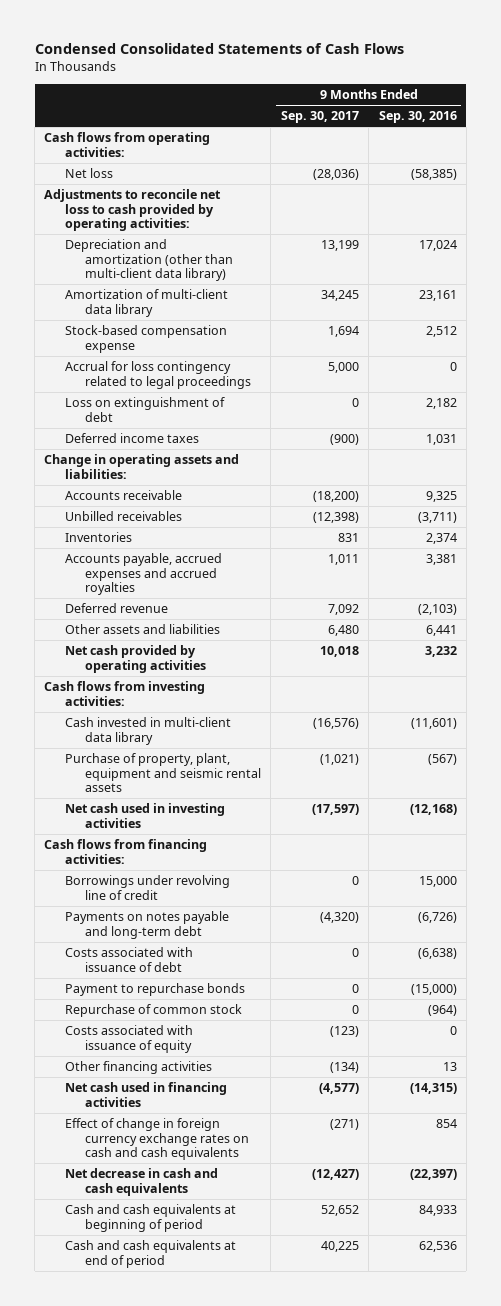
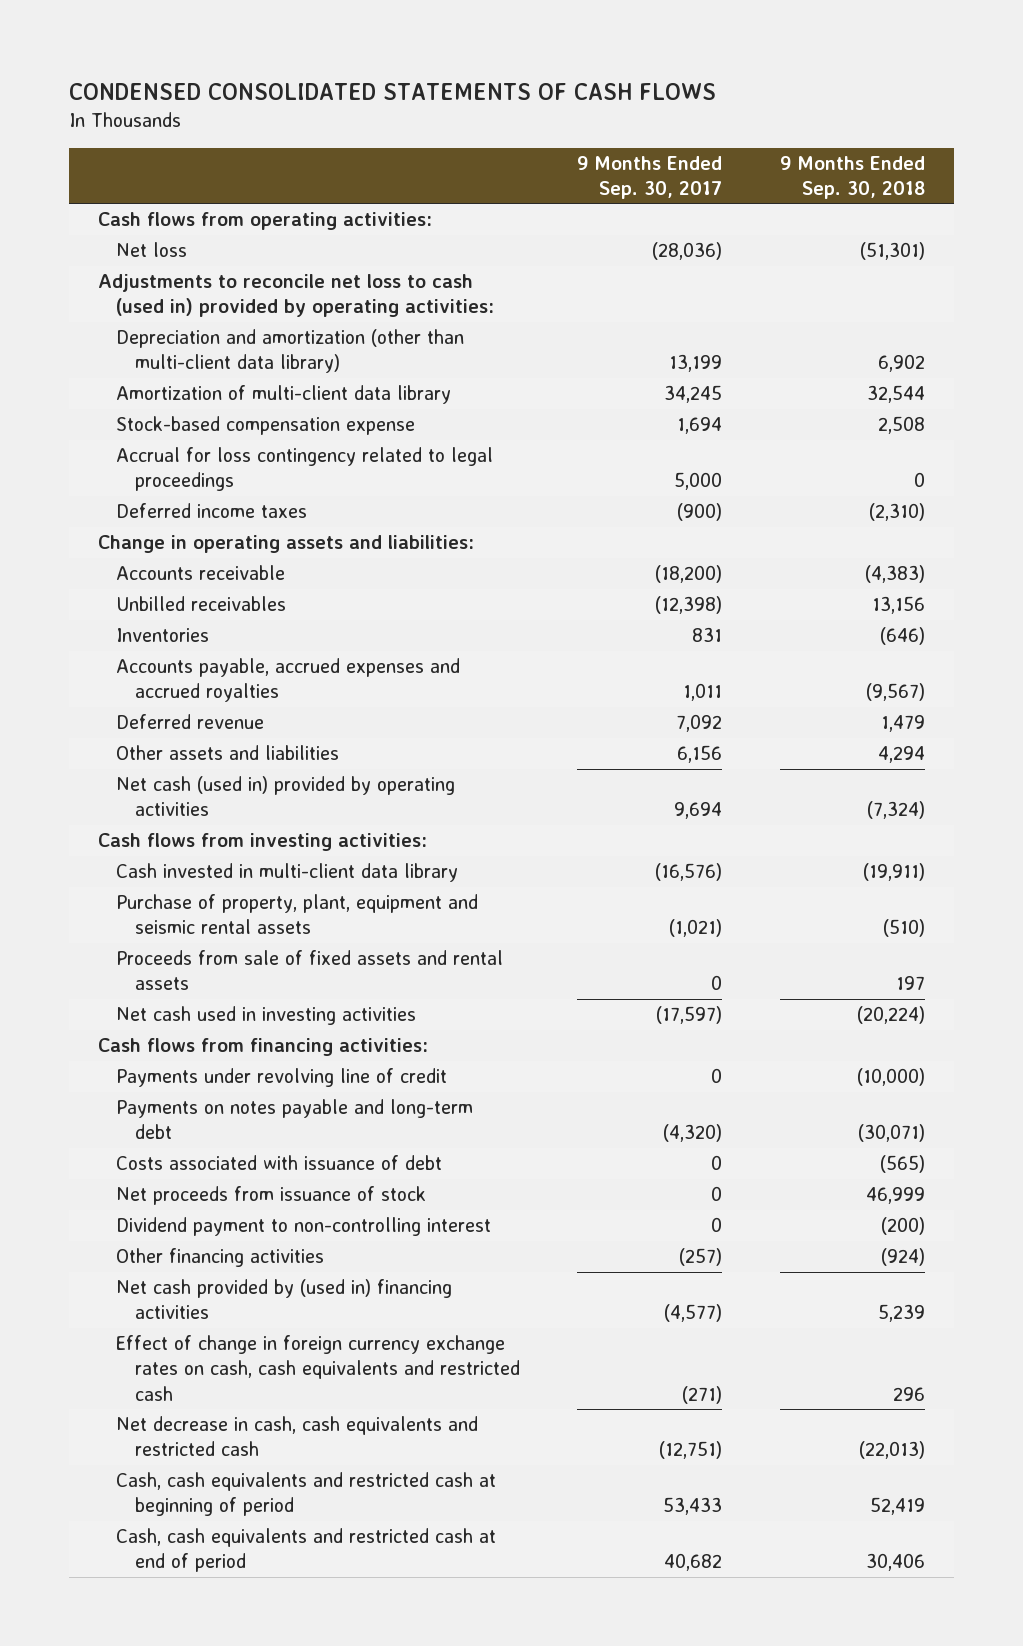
[34,43,404,55] Condensed Consolidated Statements of Cash Flows -> [69,83,717,101] CONDENSED CONSOLIDATED STATEMENTS OF CASH FLOWS
[378,111,457,124] Sep. 30, 2016 -> none
none -> [780,155,926,199] 9 Months Ended Sep. 30, 2018
[44,189,222,232] Adjustments to reconcile net loss to cash provided by operating activities: -> [97,274,495,318] Adjustments to reconcile net loss to cash (used in) provided by operating activities:
[64,397,225,422] Loss on extinguishment of debt -> none
[327,625,359,637] 6,480 -> [677,745,723,764] 6,156
[64,645,206,673] Net cash provided by operating activities -> [116,776,456,817] Net cash (used in) provided by operating activities
[319,646,359,658] 10,018 -> [674,802,723,820] 9,694
none -> [116,950,504,991] Proceeds from sale of fixed assets and rental assets
[64,875,230,900] Borrowings under revolving line of credit -> [116,1068,448,1088] Payments under revolving line of credit
[64,983,245,997] Payment to repurchase bonds -> none
[64,1004,242,1018] Repurchase of common stock -> none
[64,1025,193,1053] Costs associated with issuance of equity -> none
none -> [116,1186,427,1206] Net proceeds from issuance of stock
none -> [116,1217,492,1237] Dividend payment to non-controlling interest
[329,1062,359,1074] (134) -> [679,1248,723,1267] (257)
[64,1082,227,1107] Net cash used in financing activities -> [116,1279,453,1320] Net cash provided by (used in) financing activities
[64,1118,249,1161] Effect of change in foreign currency exchange rates on cash and cash equivalents -> [116,1335,520,1401] Effect of change in foreign currency exchange rates on cash, cash equivalents and restricted cash
[64,1168,218,1196] Net decrease in cash and cash equivalents -> [116,1416,479,1457] Net decrease in cash, cash equivalents and restricted cash
[311,1169,359,1181] (12,427) -> [659,1441,723,1460] (12,751)
[64,1204,236,1232] Cash and cash equivalents at beginning of period -> [116,1472,497,1517] Cash, cash equivalents and restricted cash at beginning of period
[320,1205,359,1217] 52,652 -> [663,1497,723,1516] 53,433
[64,1240,236,1268] Cash and cash equivalents at end of period -> [116,1528,497,1573] Cash, cash equivalents and restricted cash at end of period
[320,1241,359,1253] 40,225 -> [664,1553,723,1572] 40,682

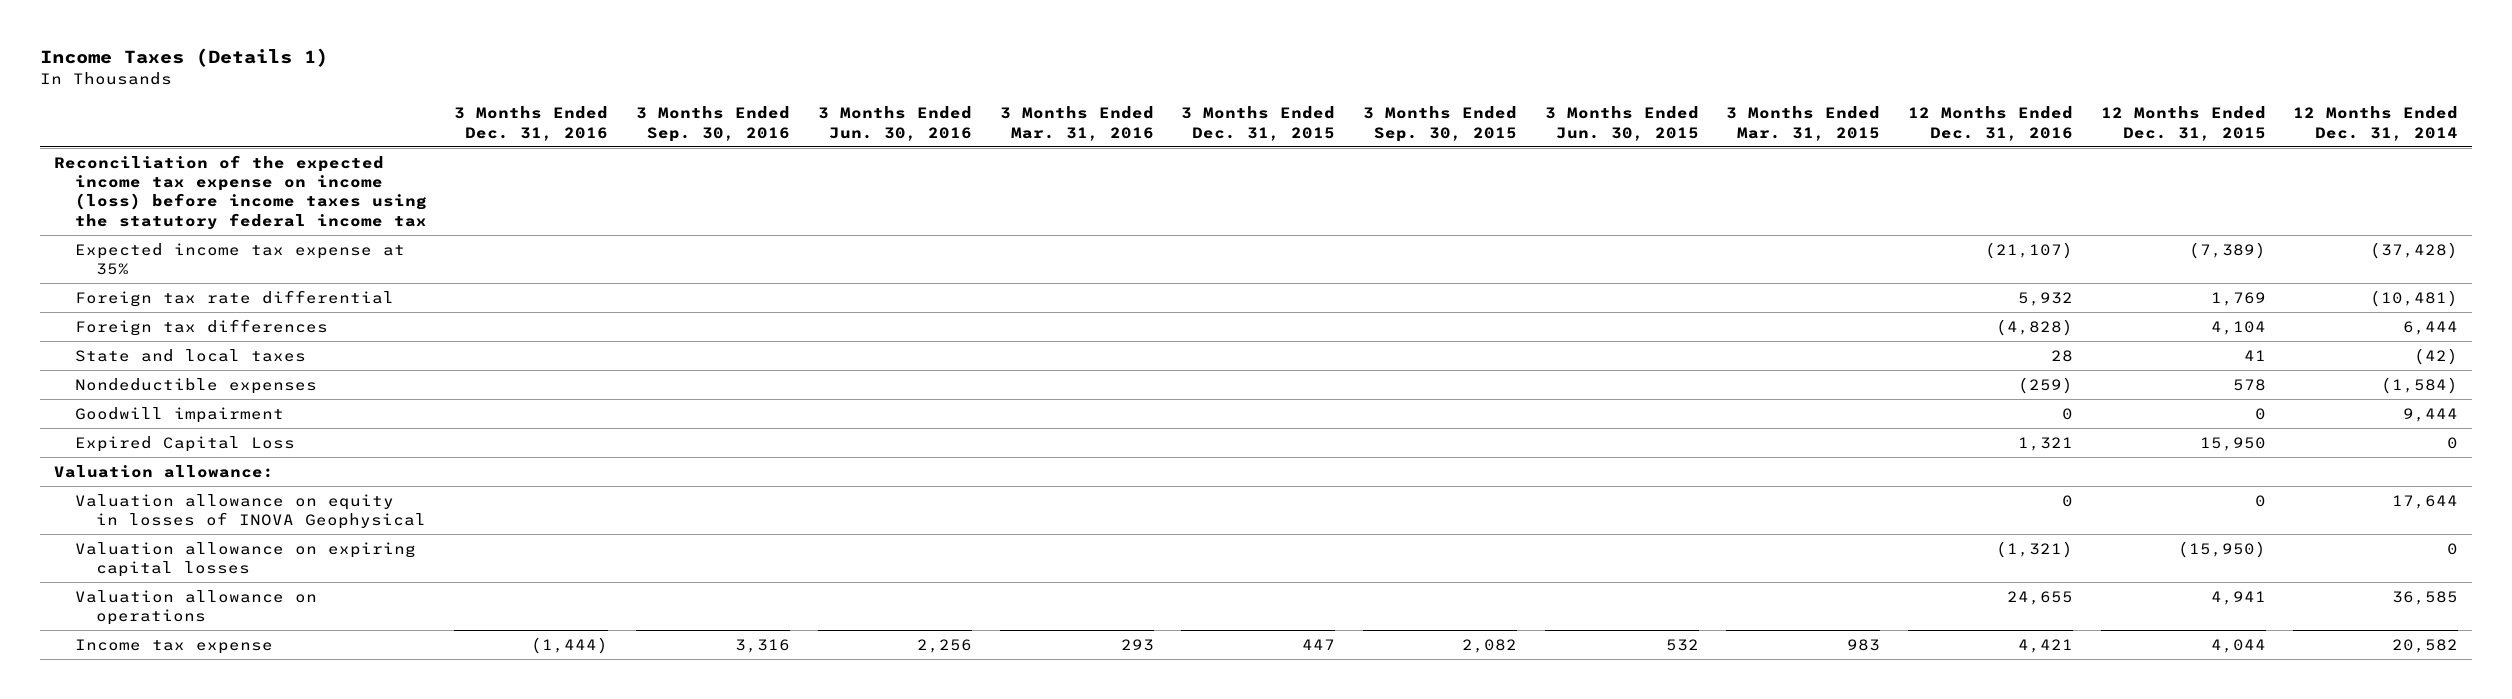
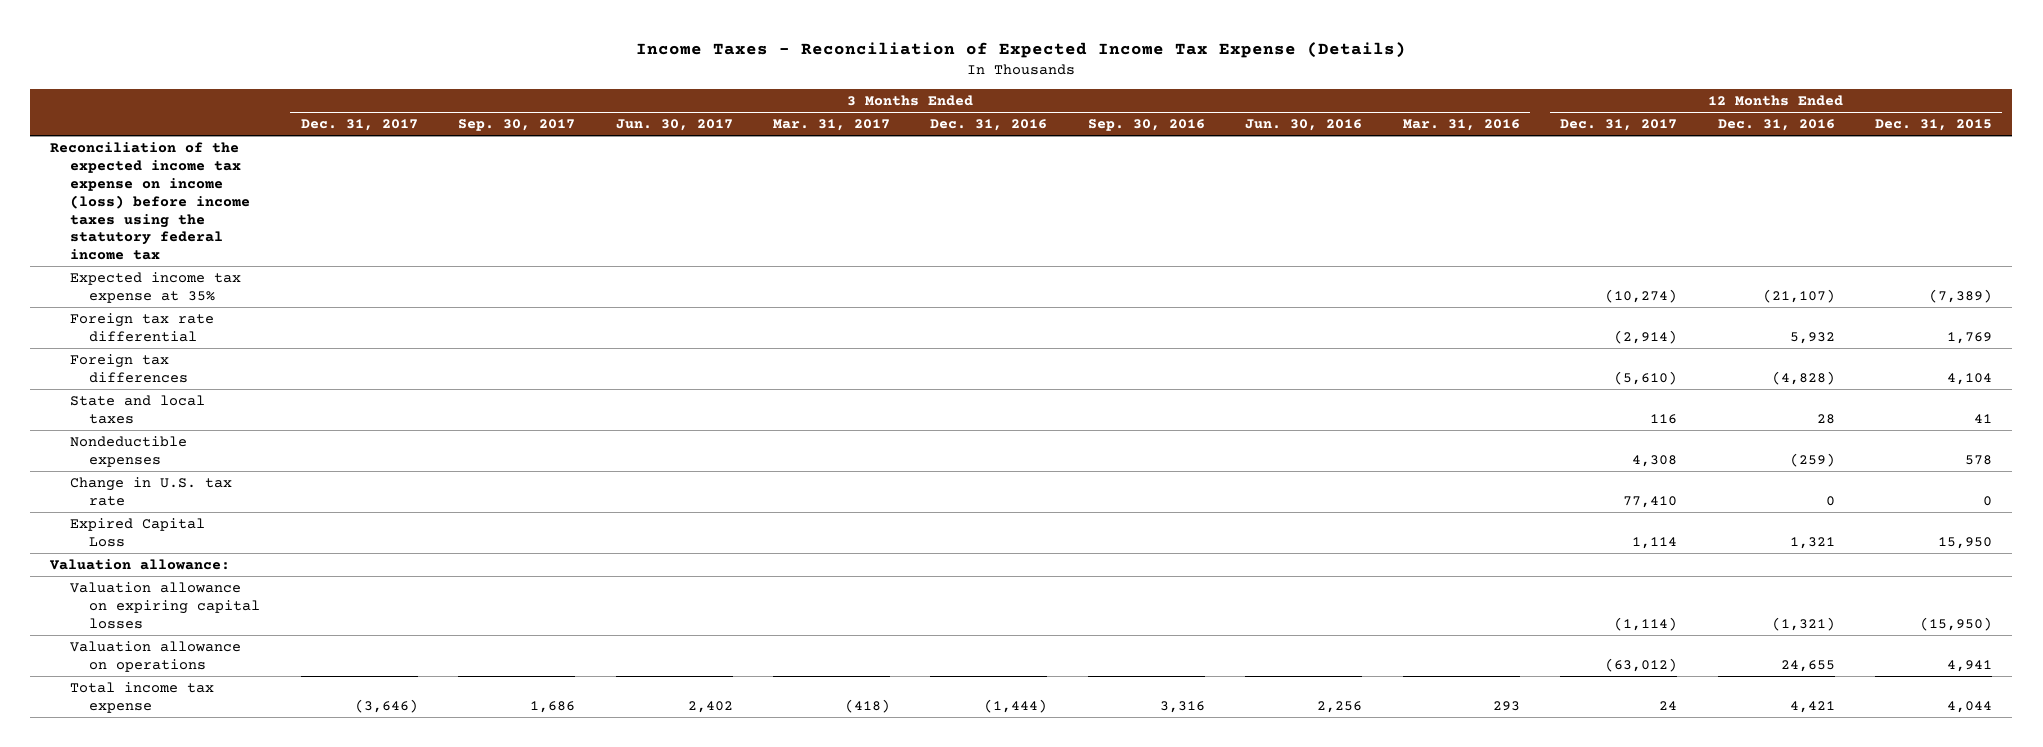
[39,48,328,68] Income Taxes (Details 1) -> [636,41,1407,58] Income Taxes - Reconciliation of Expected Income Tax Expense (Details)
[1181,106,1336,141] 3 Months Ended Dec. 31, 2015 -> none
[1362,106,1517,142] 3 Months Ended Sep. 30, 2015 -> none
[1544,106,1699,141] 3 Months Ended Jun. 30, 2015 -> none
[1726,106,1881,141] 3 Months Ended Mar. 31, 2015 -> none
[2293,106,2459,141] 12 Months Ended Dec. 31, 2014 -> none
none -> [300,119,418,132] Dec. 31, 2017
none -> [458,119,576,132] Sep. 30, 2017
none -> [615,119,733,132] Jun. 30, 2017
none -> [772,119,890,132] Mar. 31, 2017
none -> [1560,119,1678,132] Dec. 31, 2017
[74,406,284,423] Goodwill impairment -> none
none -> [69,476,232,506] Change in U.S. tax rate
[74,493,426,530] Valuation allowance on equity in losses of INOVA Geophysical -> none
[74,638,273,654] Income tax expense -> [69,681,214,713] Total income tax expense

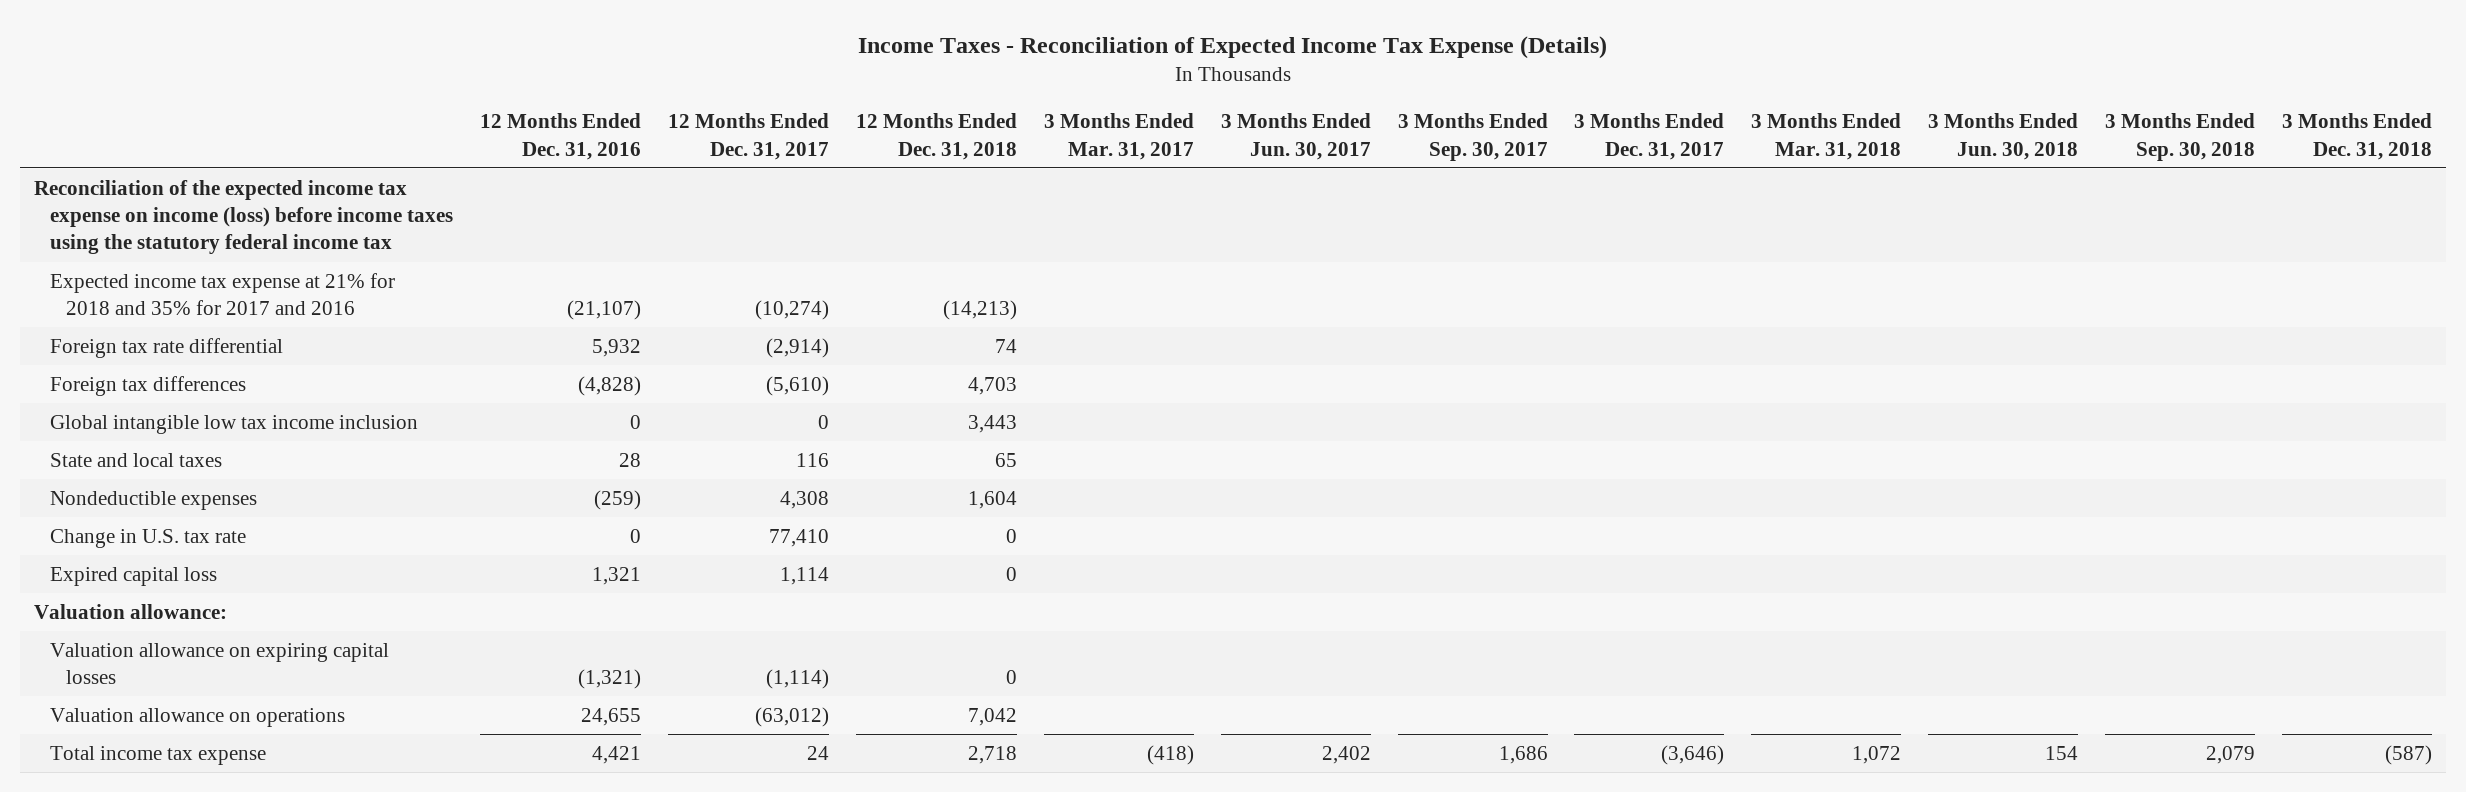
[930,119,1048,132] Dec. 31, 2016 -> none
[1087,119,1205,132] Sep. 30, 2016 -> none
[1245,119,1363,132] Jun. 30, 2016 -> none
[1402,119,1520,132] Mar. 31, 2016 -> none
[1875,119,1993,132] Dec. 31, 2015 -> none
none -> [855,113,1017,160] 12 Months Ended Dec. 31, 2018
none -> [1751,113,1902,160] 3 Months Ended Mar. 31, 2018
none -> [1928,113,2079,160] 3 Months Ended Jun. 30, 2018
none -> [2105,113,2256,161] 3 Months Ended Sep. 30, 2018
none -> [2282,113,2433,160] 3 Months Ended Dec. 31, 2018
[69,271,241,303] Expected income tax expense at 35% -> [50,272,396,316] Expected income tax expense at 21% for 2018 and 35% for 2017 and 2016
none -> [50,414,419,434] Global intangible low tax income inclusion
[69,517,205,547] Expired Capital Loss -> [50,566,218,586] Expired capital loss

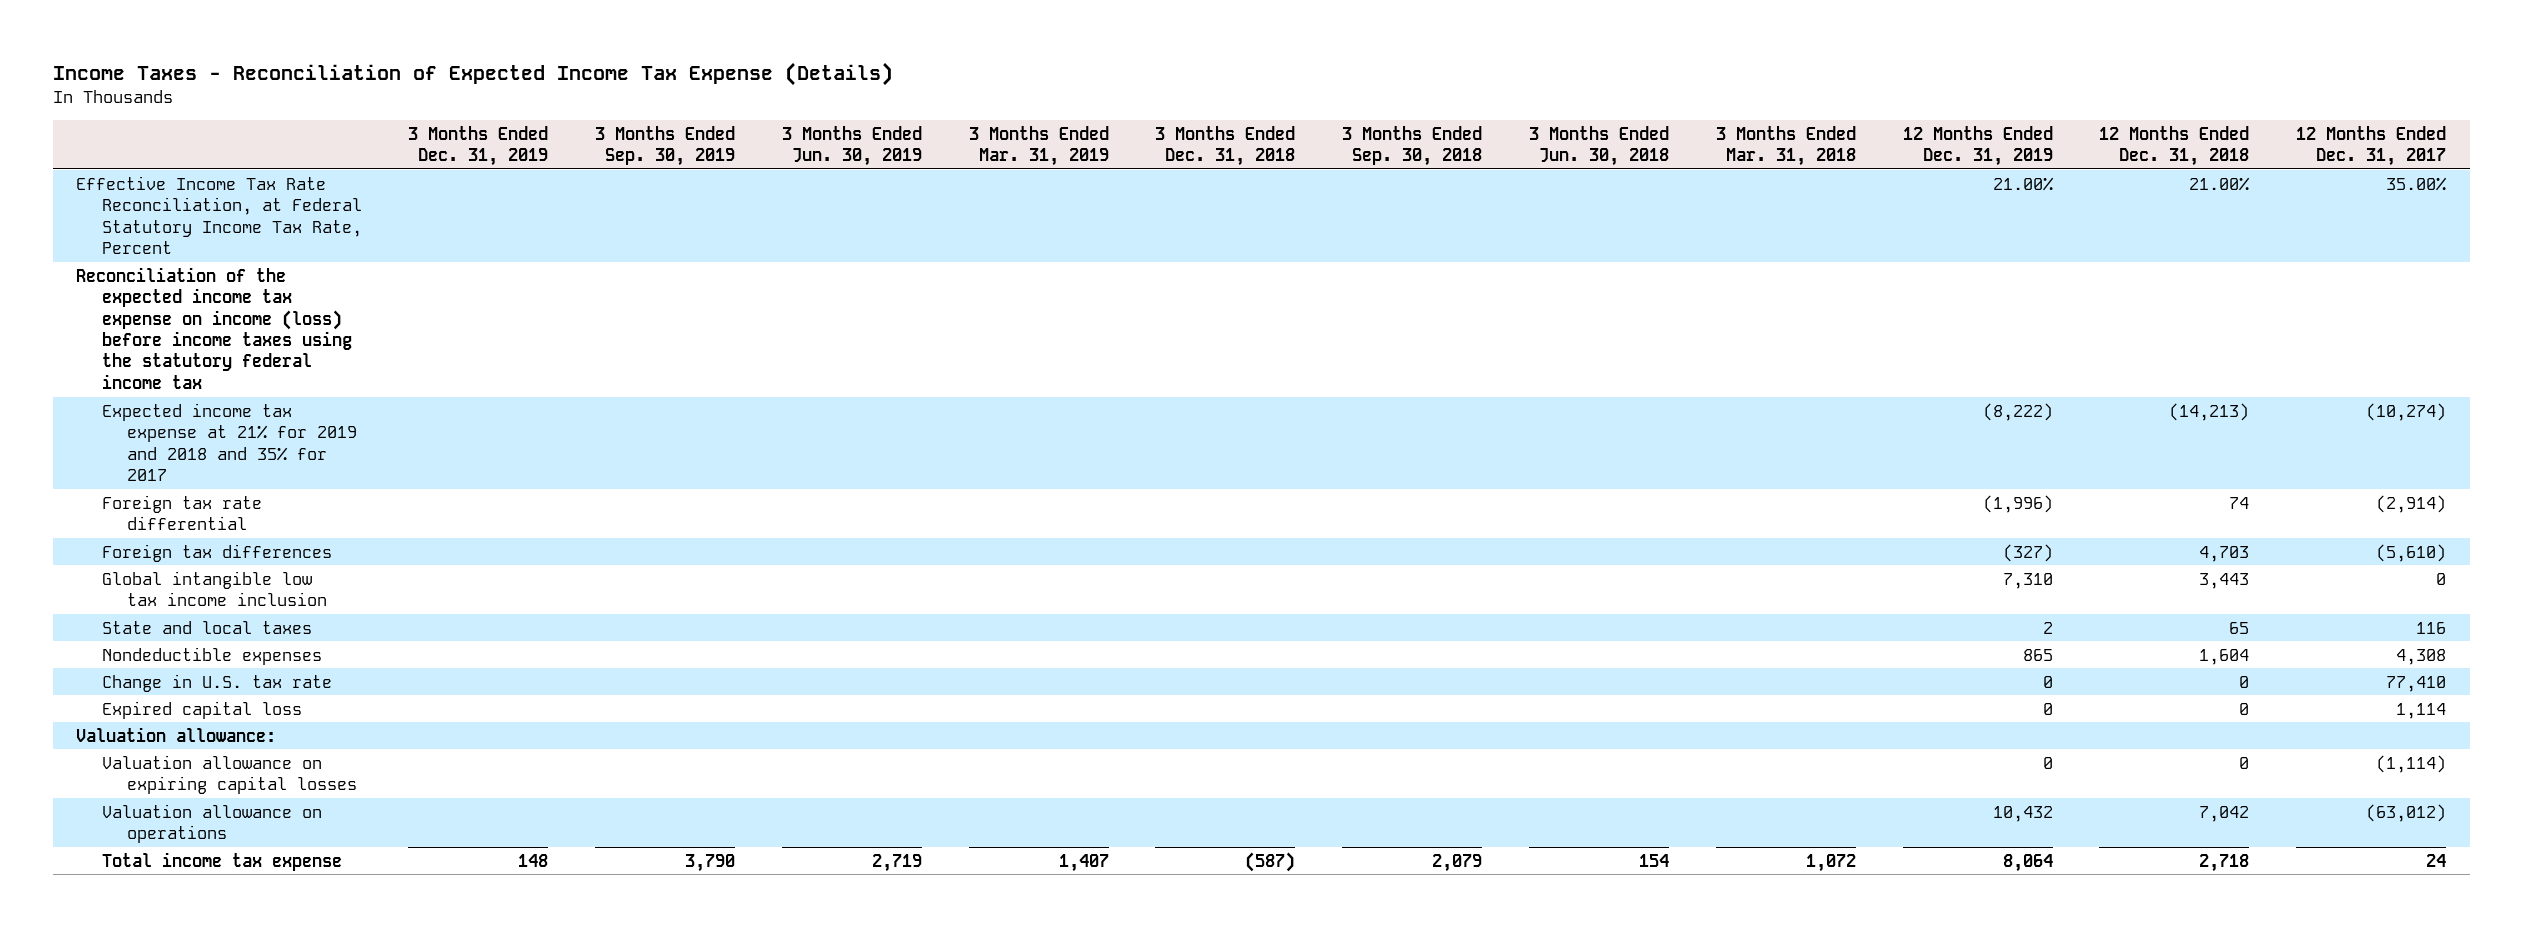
[480,113,642,160] 12 Months Ended Dec. 31, 2016 -> none
[1043,113,1194,160] 3 Months Ended Mar. 31, 2017 -> none
[1220,113,1371,160] 3 Months Ended Jun. 30, 2017 -> none
[1397,113,1548,161] 3 Months Ended Sep. 30, 2017 -> none
[1574,113,1725,160] 3 Months Ended Dec. 31, 2017 -> none
none -> [408,125,549,167] 3 Months Ended Dec. 31, 2019
none -> [595,125,736,167] 3 Months Ended Sep. 30, 2019
none -> [781,125,922,167] 3 Months Ended Jun. 30, 2019
none -> [968,125,1109,167] 3 Months Ended Mar. 31, 2019
none -> [1902,125,2053,167] 12 Months Ended Dec. 31, 2019
none -> [76,175,362,255] Effective Income Tax Rate Reconciliation, at Federal Statutory Income Tax Rate, Percent
[50,272,396,316] Expected income tax expense at 21% for 2018 and 35% for 2017 and 2016 -> [101,402,357,482] Expected income tax expense at 21% for 2019 and 2018 and 35% for 2017

